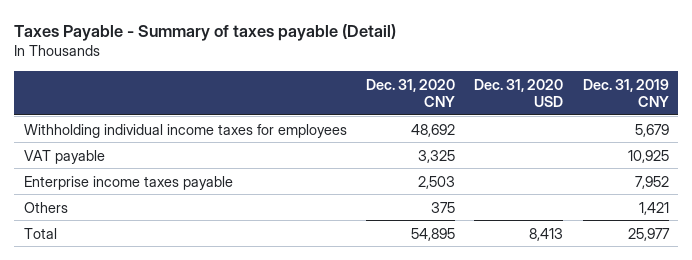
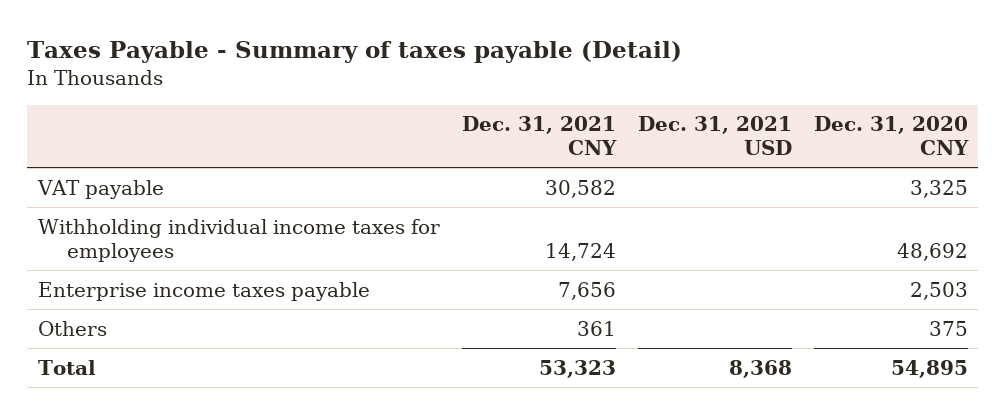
[474,78,564,107] Dec. 31, 2020 USD -> none
[582,78,669,107] Dec. 31, 2019 CNY -> none
none -> [461,116,617,156] Dec. 31, 2021 CNY
none -> [637,116,792,156] Dec. 31, 2021 USD
[23,123,347,138] Withholding individual income taxes for employees -> [38,218,441,262] Withholding individual income taxes for employees

